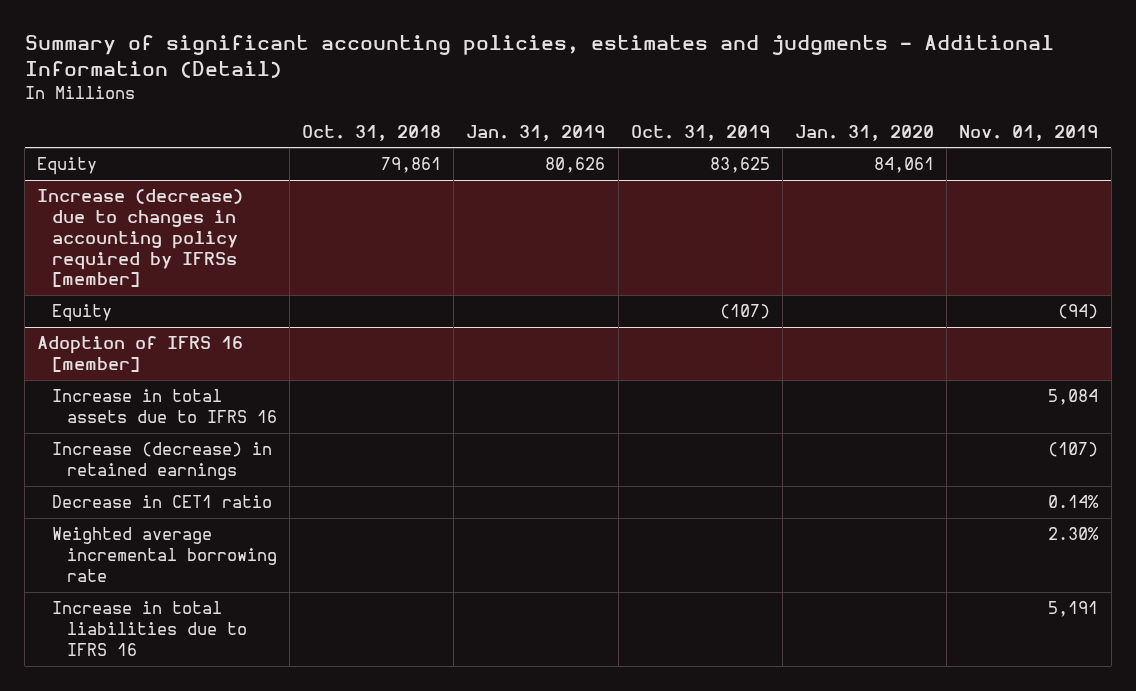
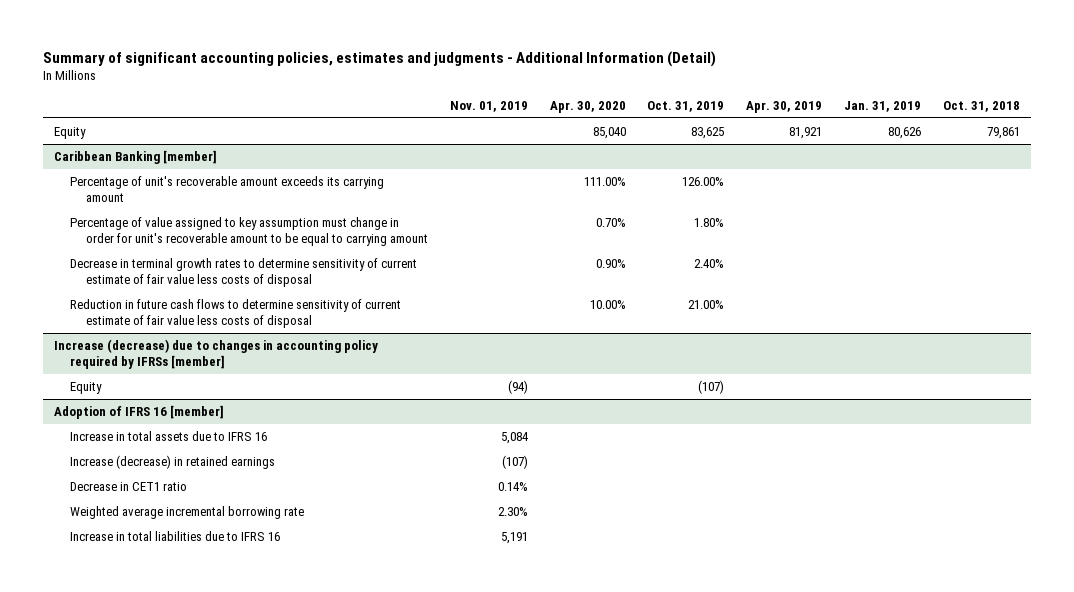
[795,124,935,141] Jan. 31, 2020 -> none
none -> [549,101,626,114] Apr. 30, 2020
none -> [746,101,823,114] Apr. 30, 2019
none -> [53,149,217,164] Caribbean Banking [member]
none -> [69,175,384,203] Percentage of unit's recoverable amount exceeds its carrying amount
none -> [69,216,428,247] Percentage of value assigned to key assumption must change in order for unit's recoverable amount to be equal to carrying amount
none -> [69,257,417,288] Decrease in terminal growth rates to determine sensitivity of current estimate of fair value less costs of disposal
none -> [69,298,401,329] Reduction in future cash flows to determine sensitivity of current estimate of fair value less costs of disposal

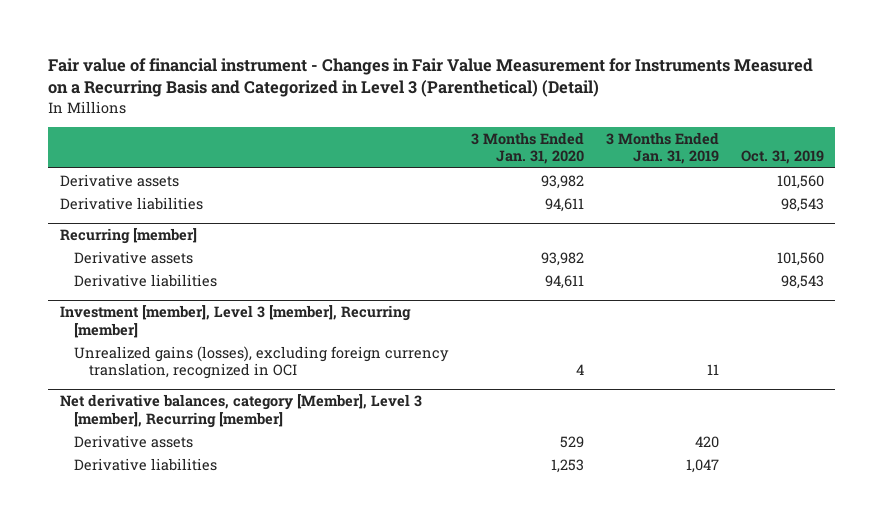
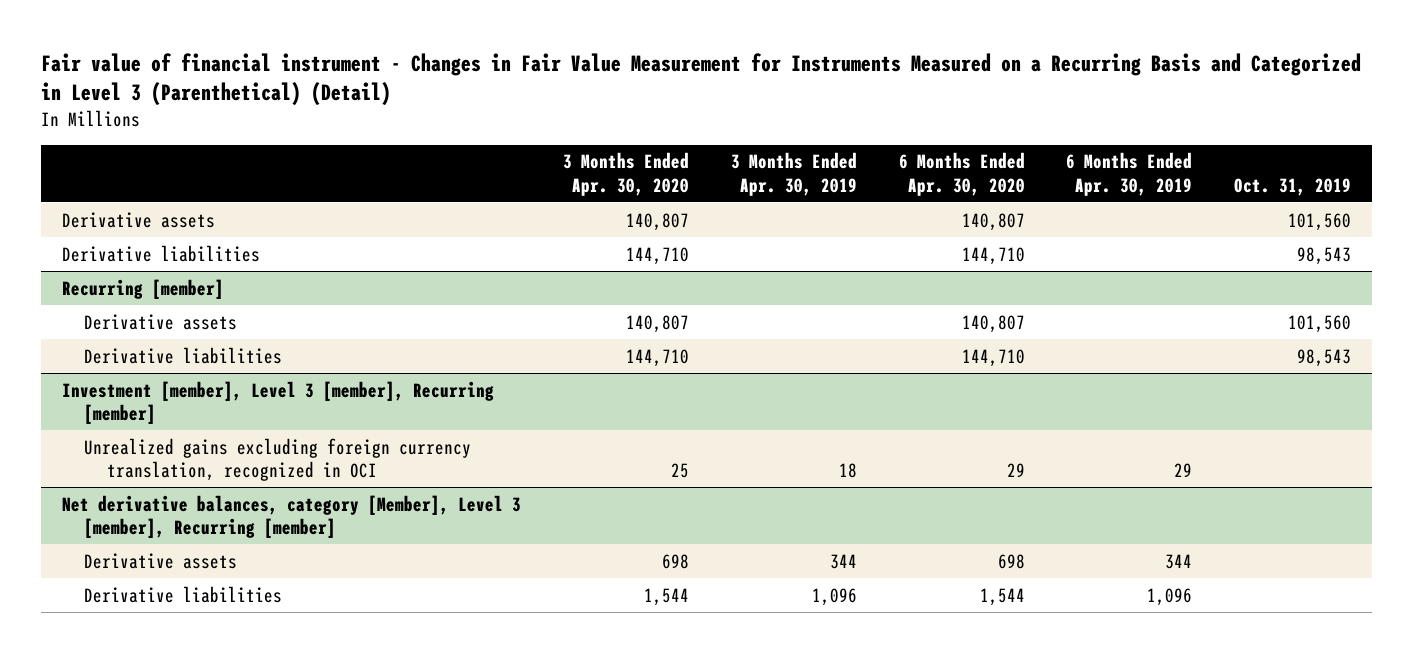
[470,131,584,165] 3 Months Ended Jan. 31, 2020 -> none
[605,131,719,165] 3 Months Ended Jan. 31, 2019 -> none
none -> [562,152,689,196] 3 Months Ended Apr. 30, 2020
none -> [730,152,857,196] 3 Months Ended Apr. 30, 2019
none -> [898,152,1025,196] 6 Months Ended Apr. 30, 2020
none -> [1066,152,1193,196] 6 Months Ended Apr. 30, 2019
[74,345,450,380] Unrealized gains (losses), excluding foreign currency translation, recognized in OCI -> [84,437,472,481] Unrealized gains excluding foreign currency translation, recognized in OCI

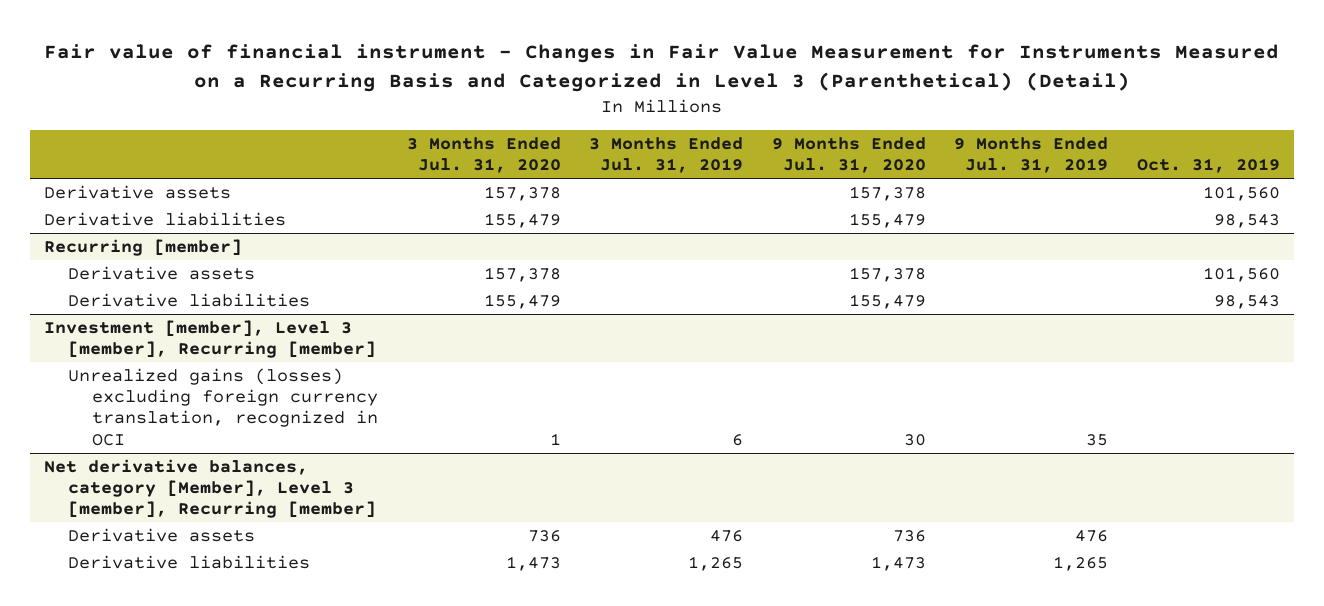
[562,152,689,196] 3 Months Ended Apr. 30, 2020 -> none
[730,152,857,196] 3 Months Ended Apr. 30, 2019 -> none
[898,152,1025,196] 6 Months Ended Apr. 30, 2020 -> none
[1066,152,1193,196] 6 Months Ended Apr. 30, 2019 -> none
none -> [406,136,561,174] 3 Months Ended Jul. 31, 2020
none -> [589,136,744,174] 3 Months Ended Jul. 31, 2019
none -> [771,136,926,174] 9 Months Ended Jul. 31, 2020
none -> [954,136,1109,174] 9 Months Ended Jul. 31, 2019
[84,437,472,481] Unrealized gains excluding foreign currency translation, recognized in OCI -> [68,367,379,446] Unrealized gains (losses) excluding foreign currency translation, recognized in OCI

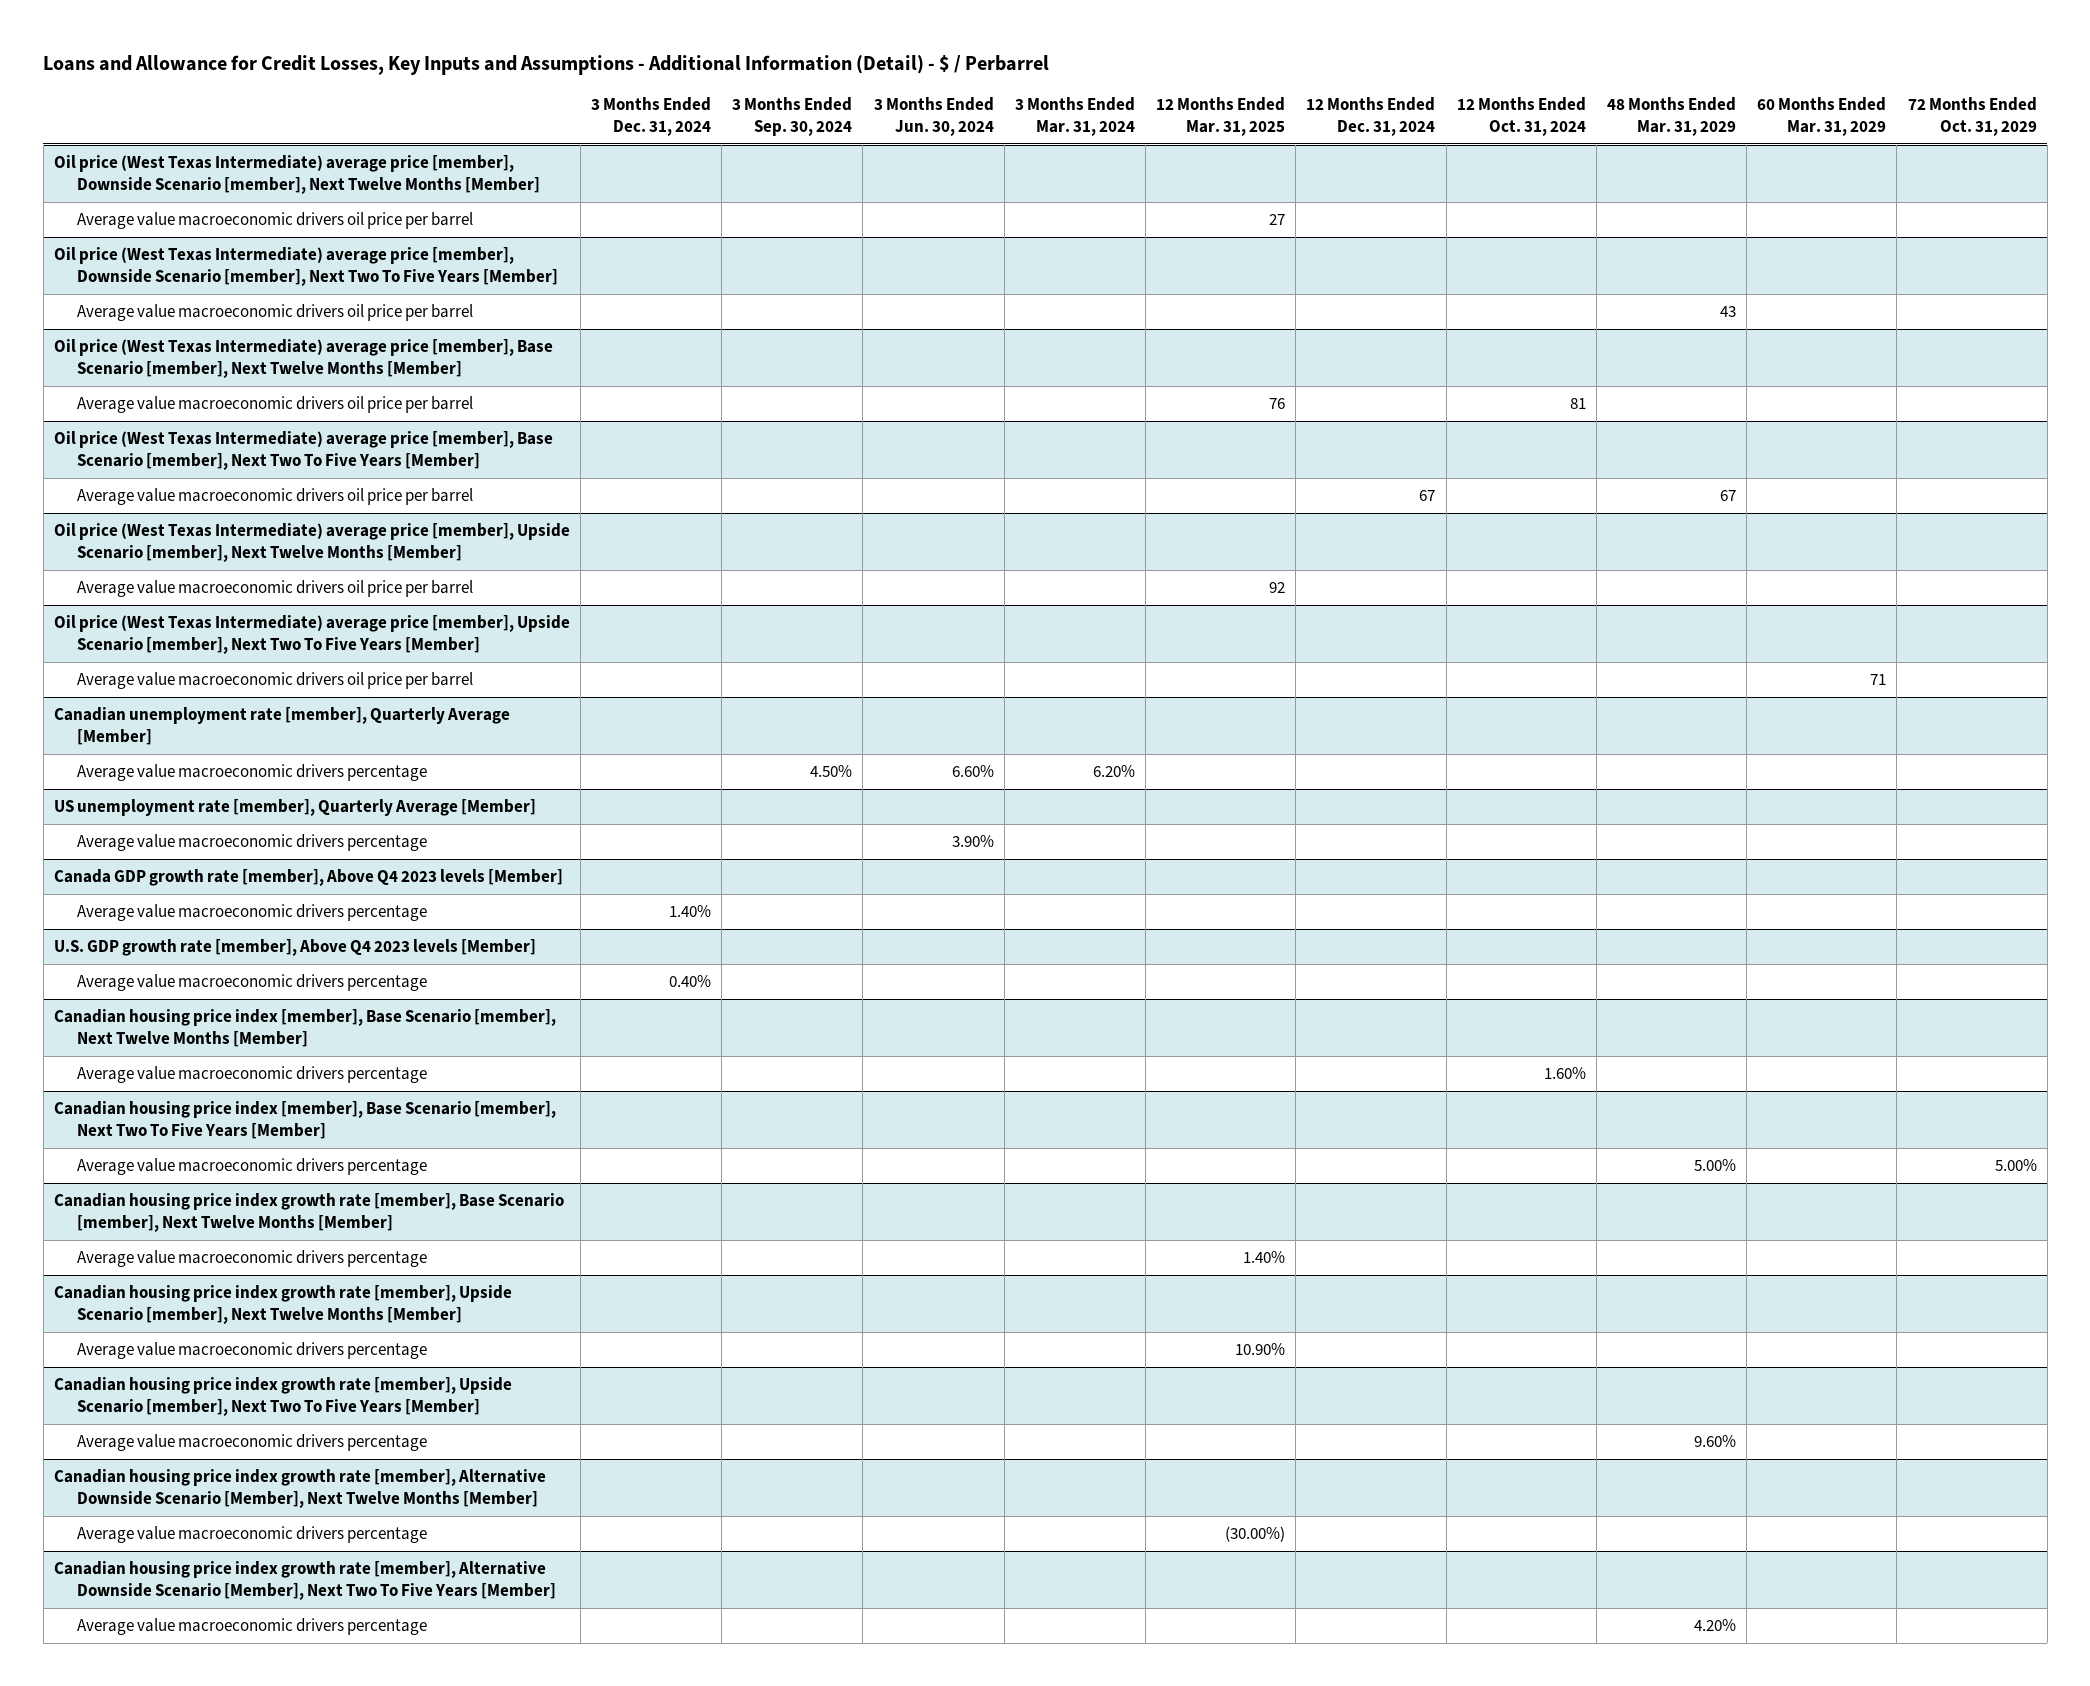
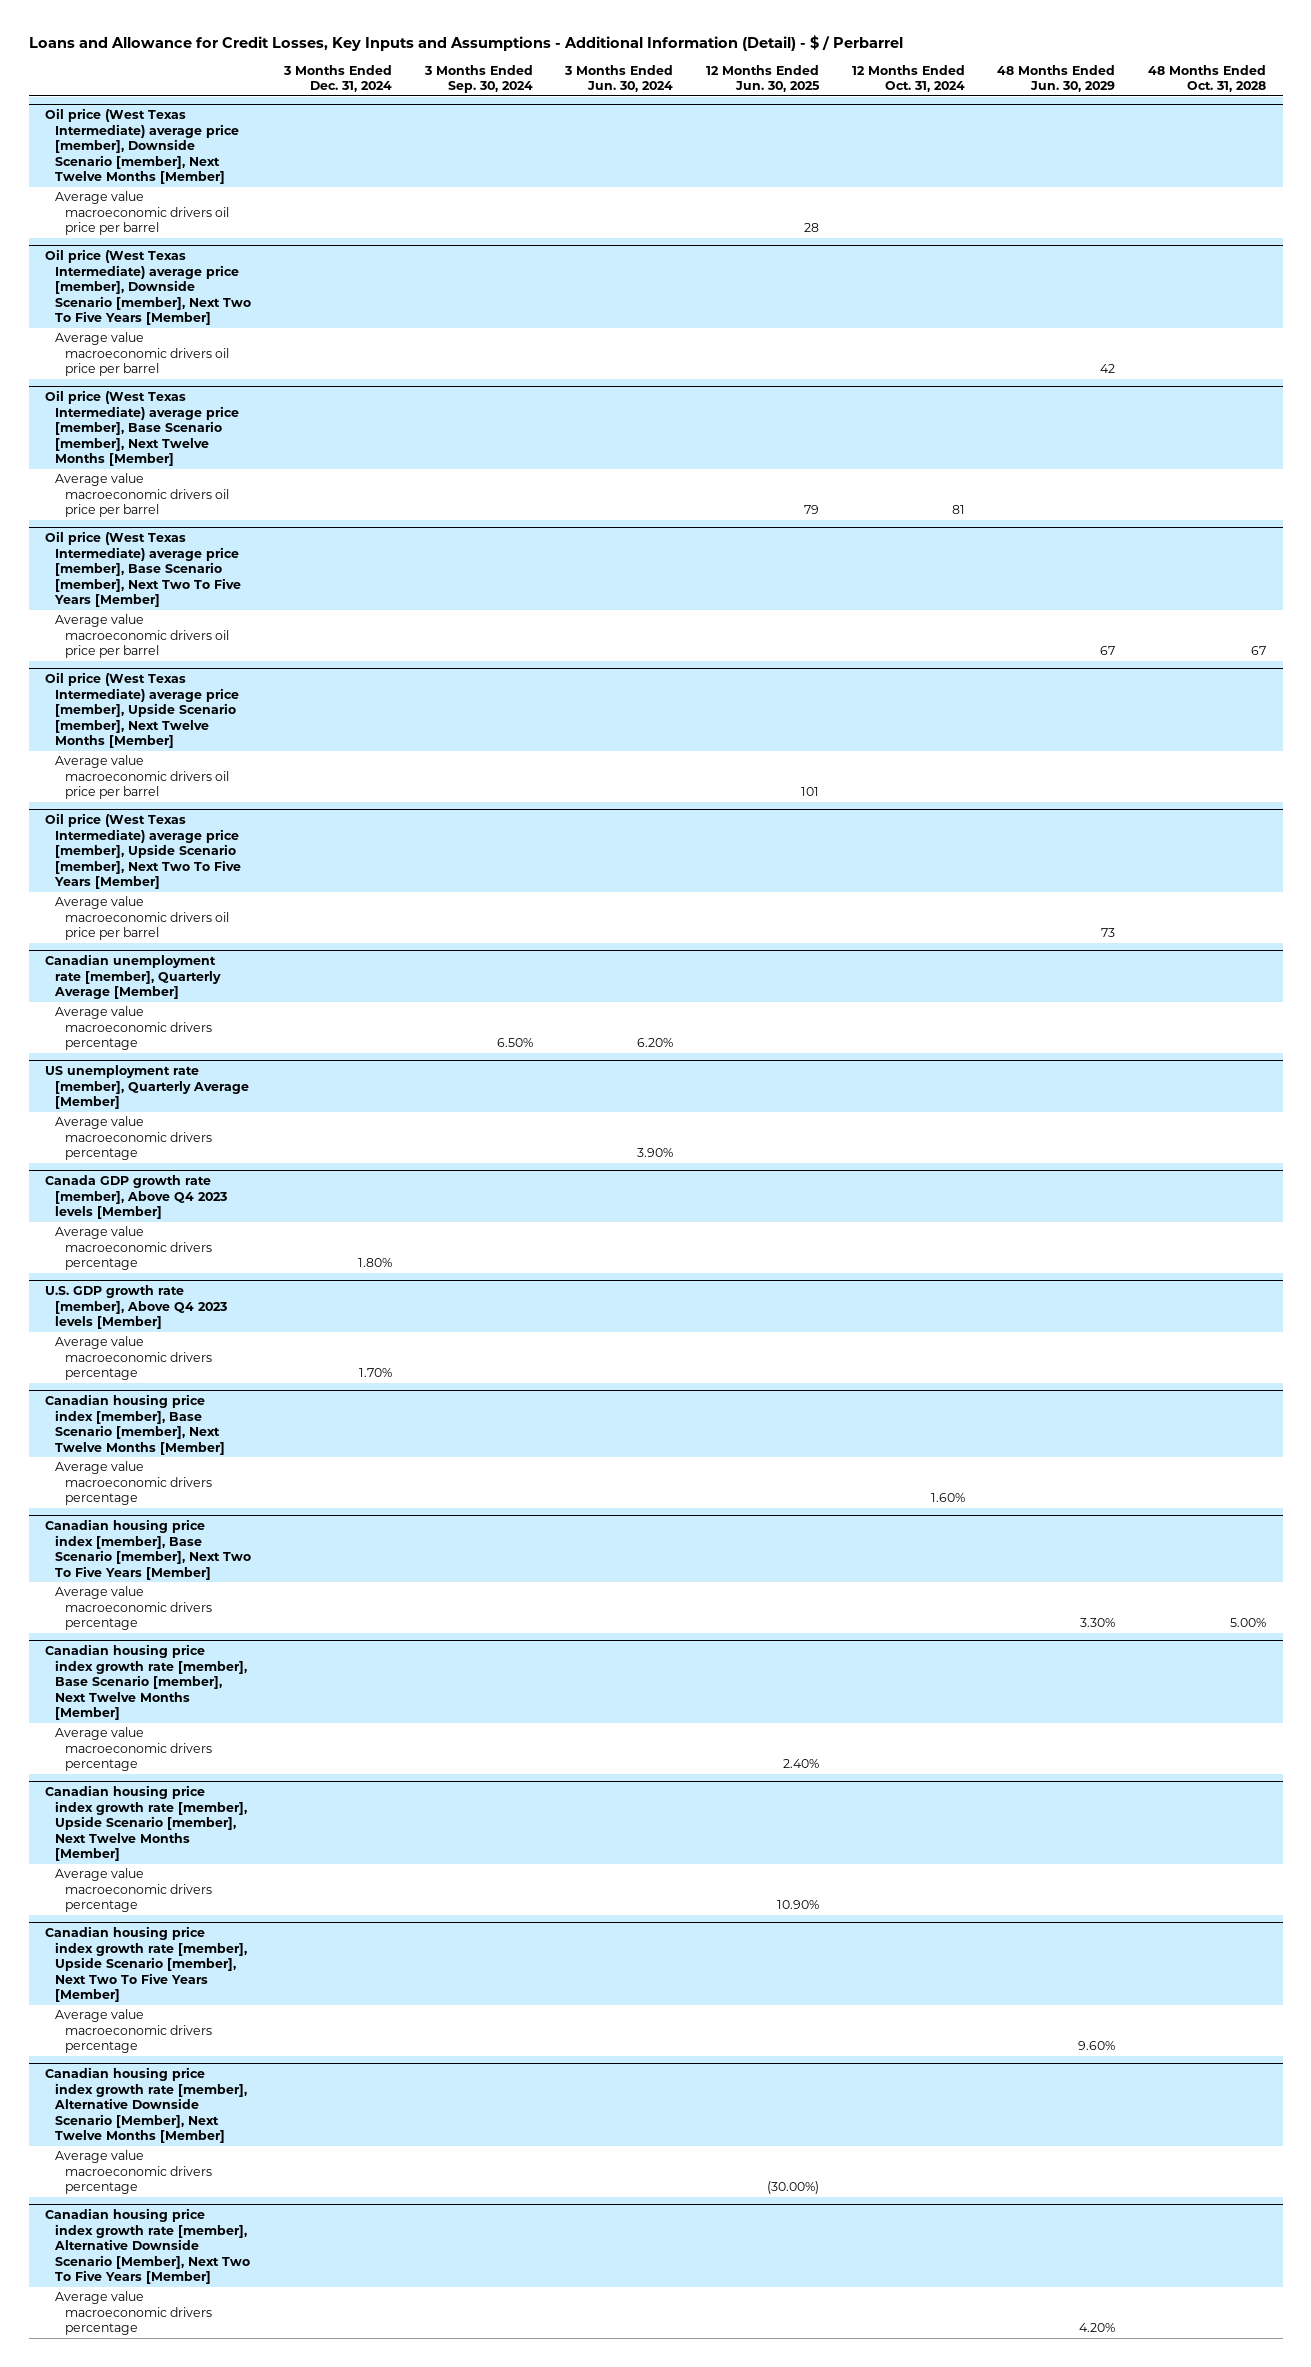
[1014,97,1135,136] 3 Months Ended Mar. 31, 2024 -> none
[1156,97,1286,136] 12 Months Ended Mar. 31, 2025 -> none
[1306,97,1436,136] 12 Months Ended Dec. 31, 2024 -> none
[1606,97,1736,136] 48 Months Ended Mar. 31, 2029 -> none
[1757,97,1887,136] 60 Months Ended Mar. 31, 2029 -> none
[1907,97,2037,136] 72 Months Ended Oct. 31, 2029 -> none
none -> [706,64,821,93] 12 Months Ended Jun. 30, 2025
none -> [997,64,1116,93] 48 Months Ended Jun. 30, 2029
none -> [1148,64,1267,93] 48 Months Ended Oct. 31, 2028
[810,765,853,778] 4.50% -> [496,1038,533,1048] 6.50%
[951,765,994,778] 6.60% -> [637,1038,674,1048] 6.20%
[669,905,712,918] 1.40% -> [357,1258,392,1268] 1.80%
[669,975,712,988] 0.40% -> [358,1368,392,1378] 1.70%

